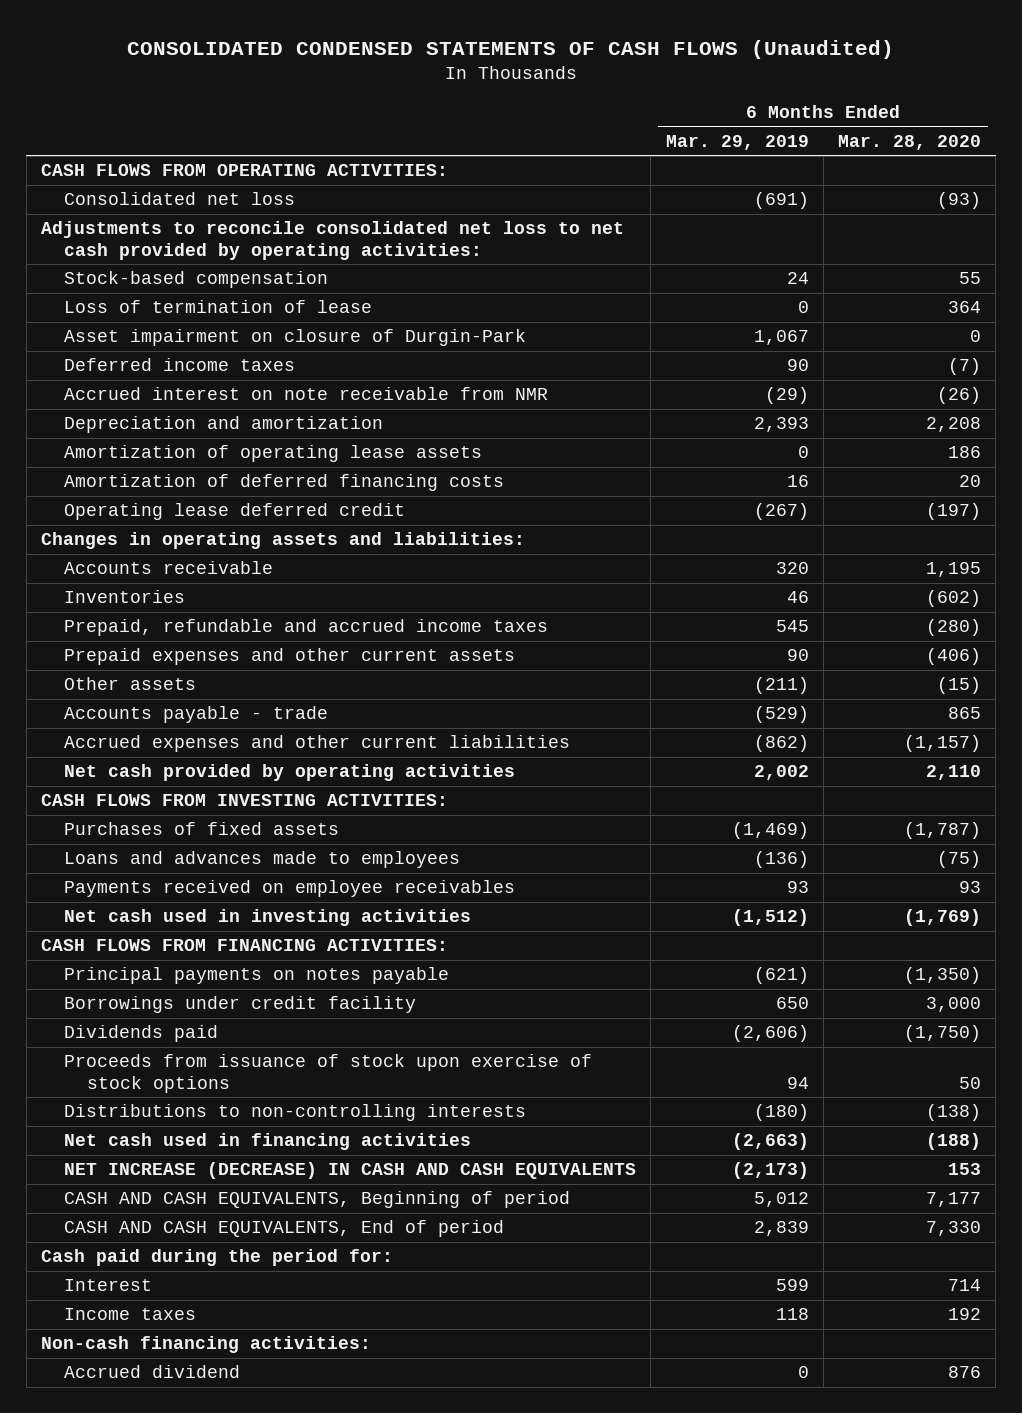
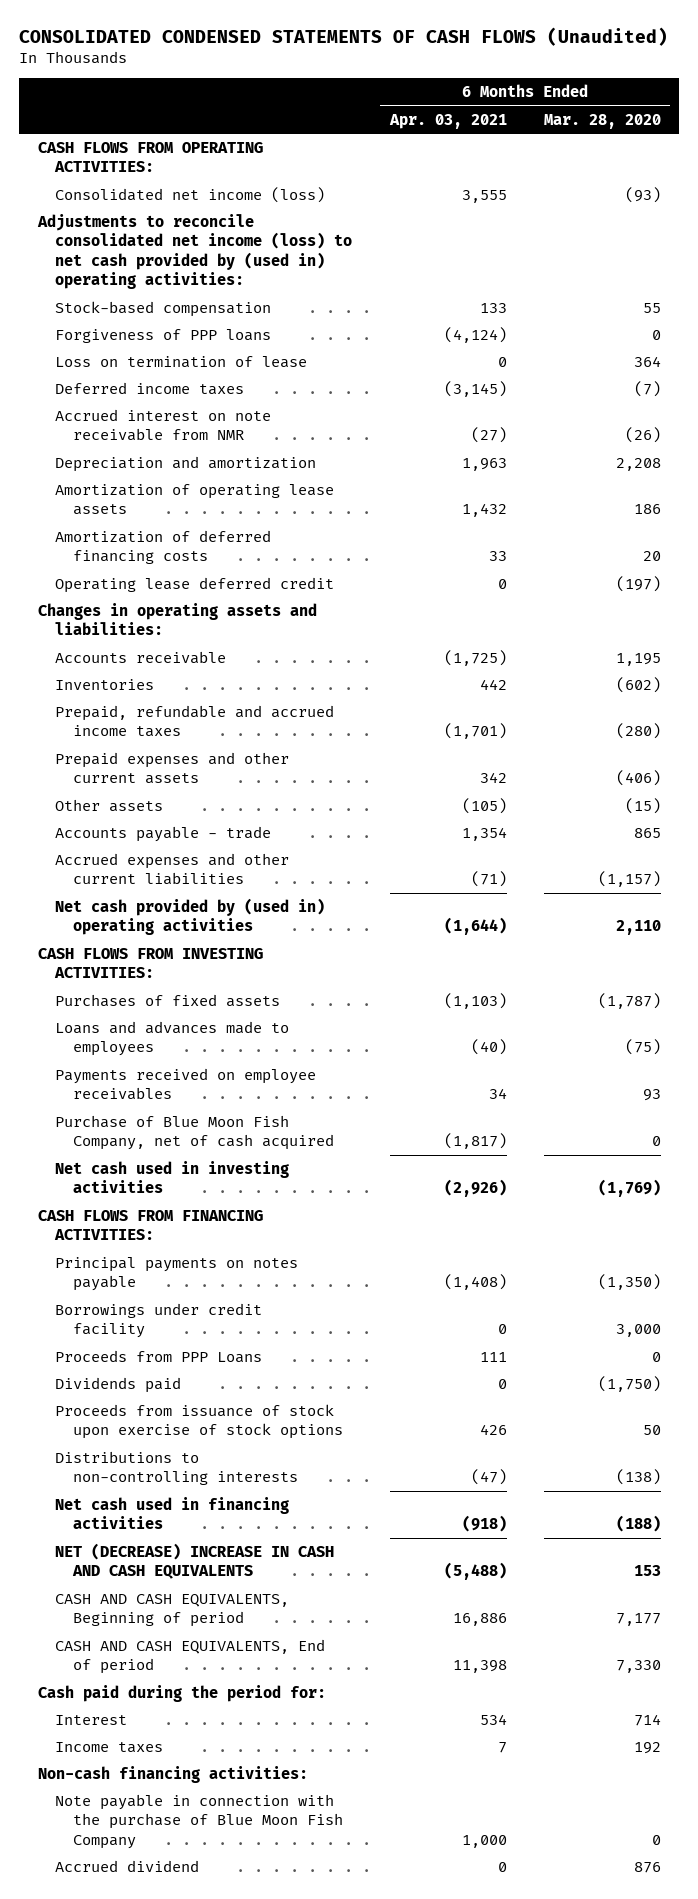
[665,134,809,150] Mar. 29, 2019 -> none
none -> [388,113,507,129] Apr. 03, 2021
[64,192,296,206] Consolidated net loss -> [55,187,326,204] Consolidated net income (loss)
[41,221,625,260] Adjustments to reconcile consolidated net loss to net cash provided by operating activities: -> [36,214,353,290] Adjustments to reconcile consolidated net income (loss) to net cash provided by (used in) operating activities:
[64,329,527,347] Asset impairment on closure of Durgin-Park -> none
none -> [55,329,272,344] Forgiveness of PPP loans
[64,300,373,314] Loss of termination of lease -> [55,356,308,369] Loss on termination of lease
[64,764,516,782] Net cash provided by operating activities -> [55,898,326,936] Net cash provided by (used in) operating activities
none -> [55,1115,335,1151] Purchase of Blue Moon Fish Company, net of cash acquired
none -> [55,1350,263,1364] Proceeds from PPP Loans
[64,1162,637,1180] NET INCREASE (DECREASE) IN CASH AND CASH EQUIVALENTS -> [55,1543,335,1580] NET (DECREASE) INCREASE IN CASH AND CASH EQUIVALENTS
none -> [55,1794,344,1849] Note payable in connection with the purchase of Blue Moon Fish Company

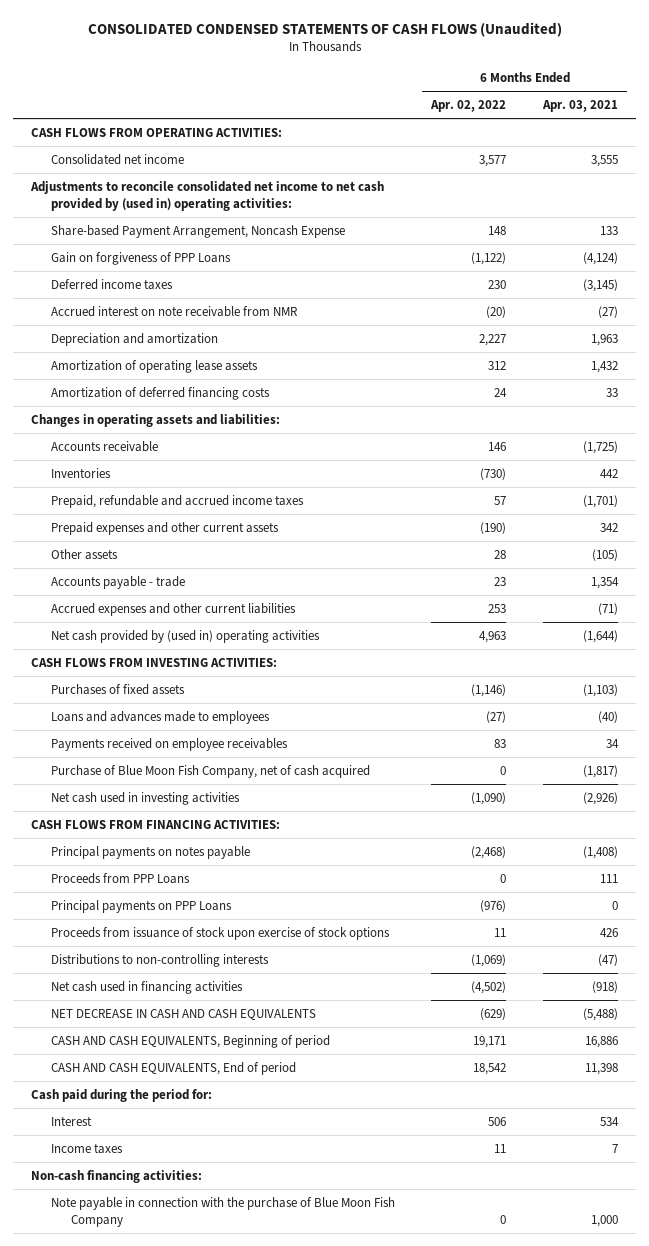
[543,113,661,129] Mar. 28, 2020 -> none
none -> [430,100,507,113] Apr. 02, 2022
[55,356,308,369] Loss on termination of lease -> none
[55,187,326,204] Consolidated net income (loss) -> [50,153,184,165] Consolidated net income
[36,214,353,290] Adjustments to reconcile consolidated net income (loss) to net cash provided by (used in) operating activities: -> [30,180,385,211] Adjustments to reconcile consolidated net income to net cash provided by (used in) operating activities:
[55,301,272,318] Stock-based compensation -> [50,224,345,238] Share-based Payment Arrangement, Noncash Expense
[55,329,272,344] Forgiveness of PPP loans -> [50,251,231,265] Gain on forgiveness of PPP Loans
[55,577,335,594] Operating lease deferred credit -> none
[55,1303,263,1339] Borrowings under credit facility -> none
[55,1377,182,1394] Dividends paid -> none
none -> [50,899,232,913] Principal payments on PPP Loans
[55,1543,335,1580] NET (DECREASE) INCREASE IN CASH AND CASH EQUIVALENTS -> [50,1008,316,1020] NET DECREASE IN CASH AND CASH EQUIVALENTS
[55,1860,200,1873] Accrued dividend -> none

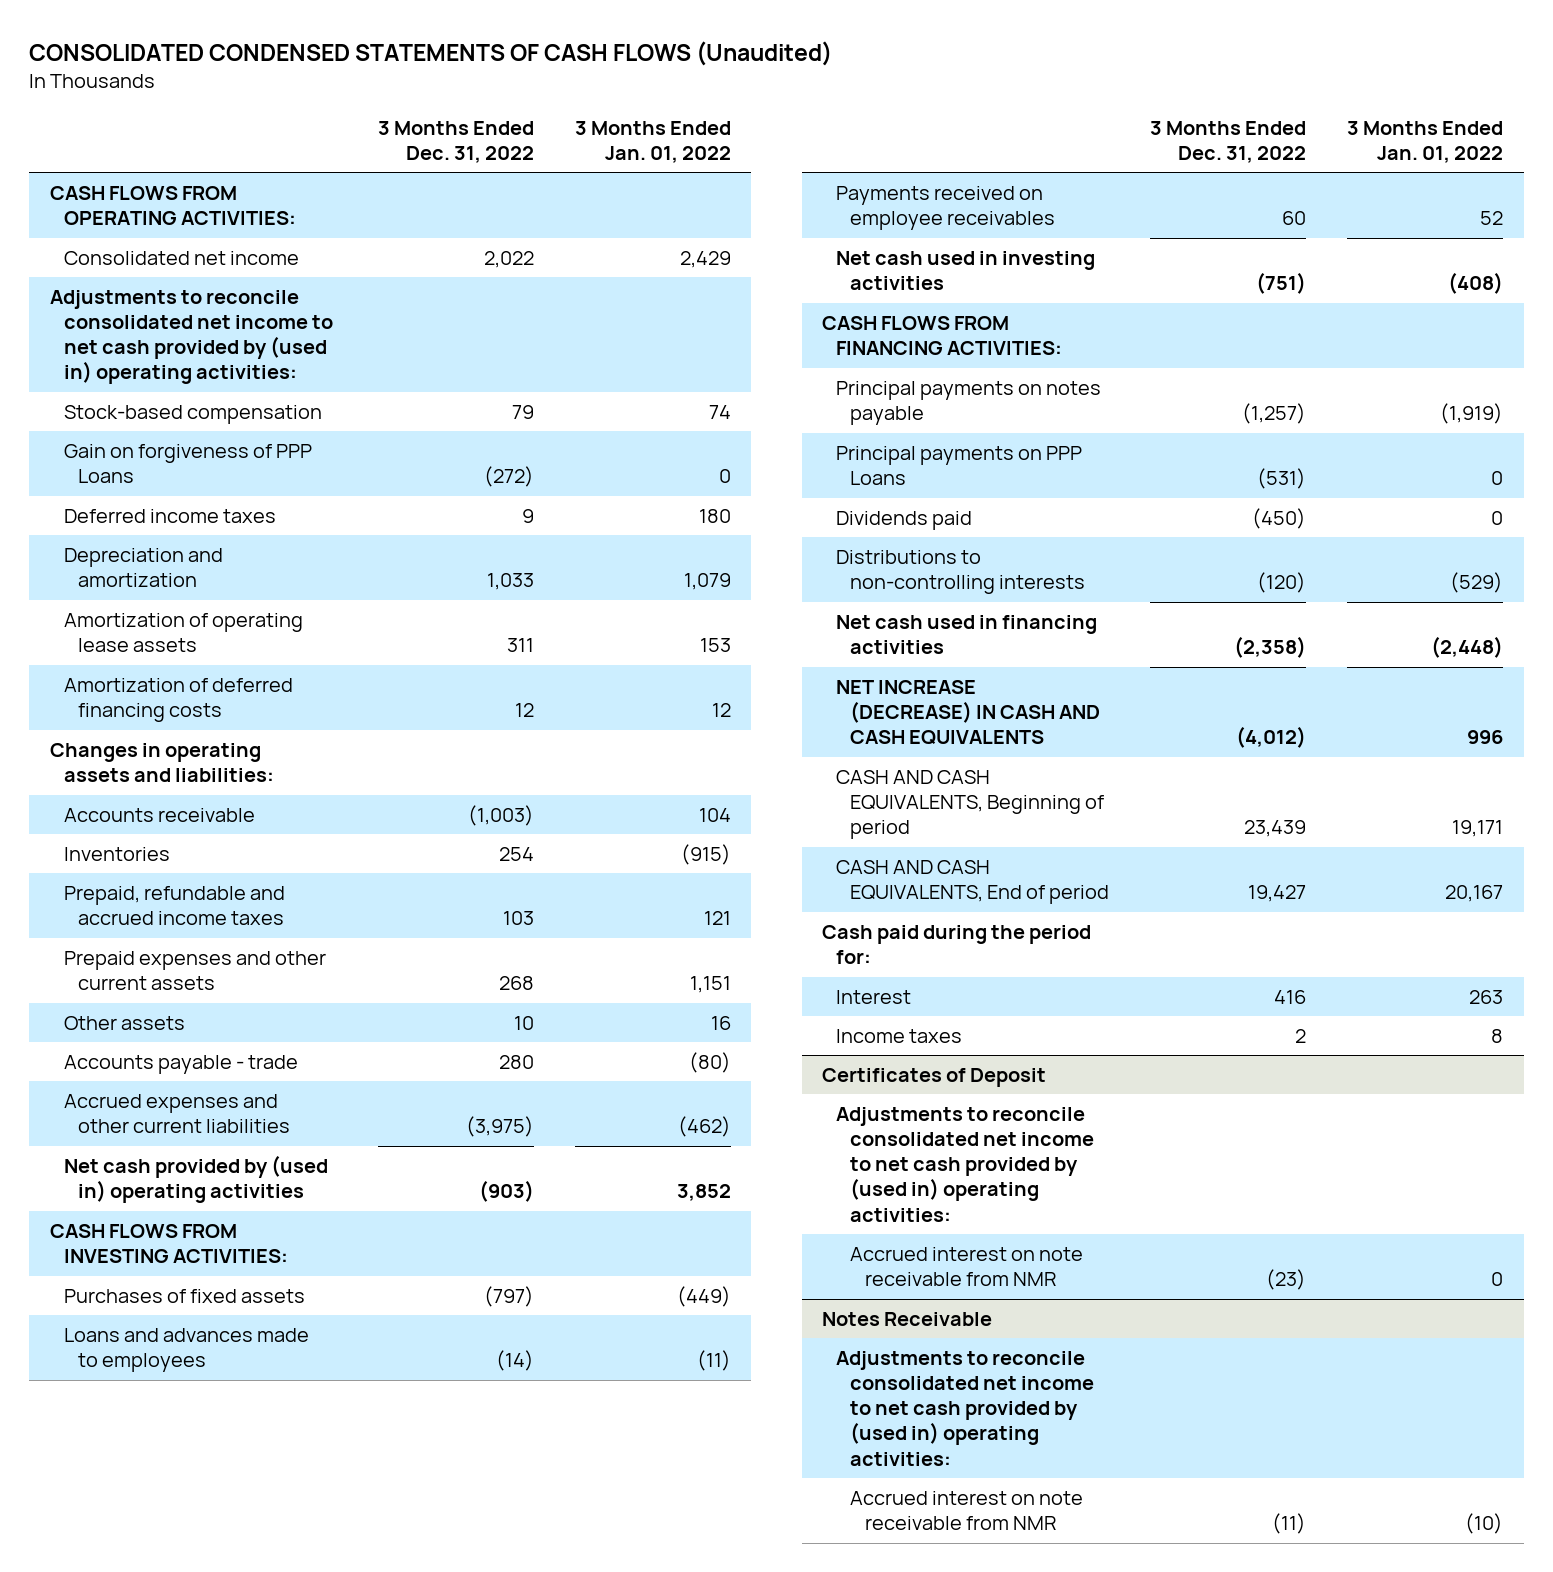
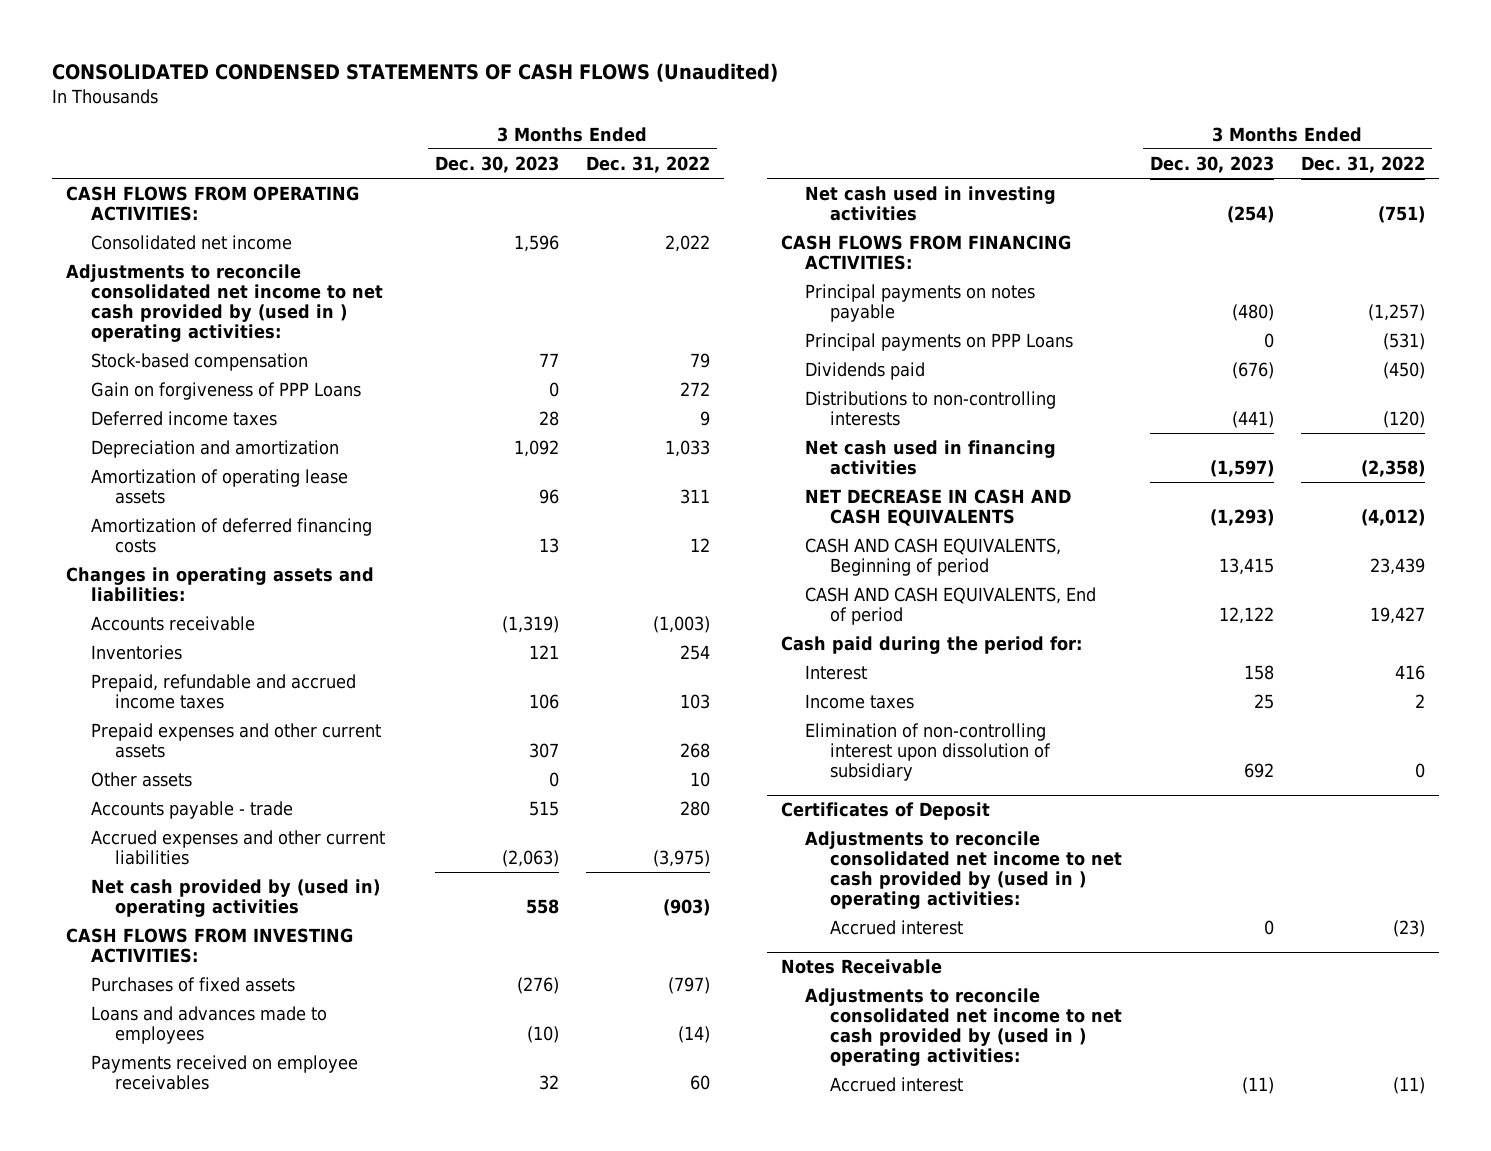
[574,120,731,164] 3 Months Ended Jan. 01, 2022 -> none
none -> [434,155,559,173] Dec. 30, 2023
[49,290,333,385] Adjustments to reconcile consolidated net income to net cash provided by (used in) operating activities: -> [65,263,383,342] Adjustments to reconcile consolidated net income to net cash provided by (used in ) operating activities:
[483,466,534,488] (272) -> [680,381,711,396] 272
[836,680,1101,746] NET INCREASE (DECREASE) IN CASH AND CASH EQUIVALENTS -> [805,488,1072,526] NET DECREASE IN CASH AND CASH EQUIVALENTS
none -> [805,722,1052,781] Elimination of non-controlling interest upon dissolution of subsidiary
[836,1107,1095,1222] Adjustments to reconcile consolidated net income to net cash provided by (used in) operating activities: -> [805,830,1123,909] Adjustments to reconcile consolidated net income to net cash provided by (used in ) operating activities:
[850,1247,1084,1287] Accrued interest on note receivable from NMR -> [830,919,964,935] Accrued interest
[836,1351,1095,1466] Adjustments to reconcile consolidated net income to net cash provided by (used in) operating activities: -> [805,987,1123,1066] Adjustments to reconcile consolidated net income to net cash provided by (used in ) operating activities:
[850,1491,1084,1531] Accrued interest on note receivable from NMR -> [830,1076,964,1092] Accrued interest

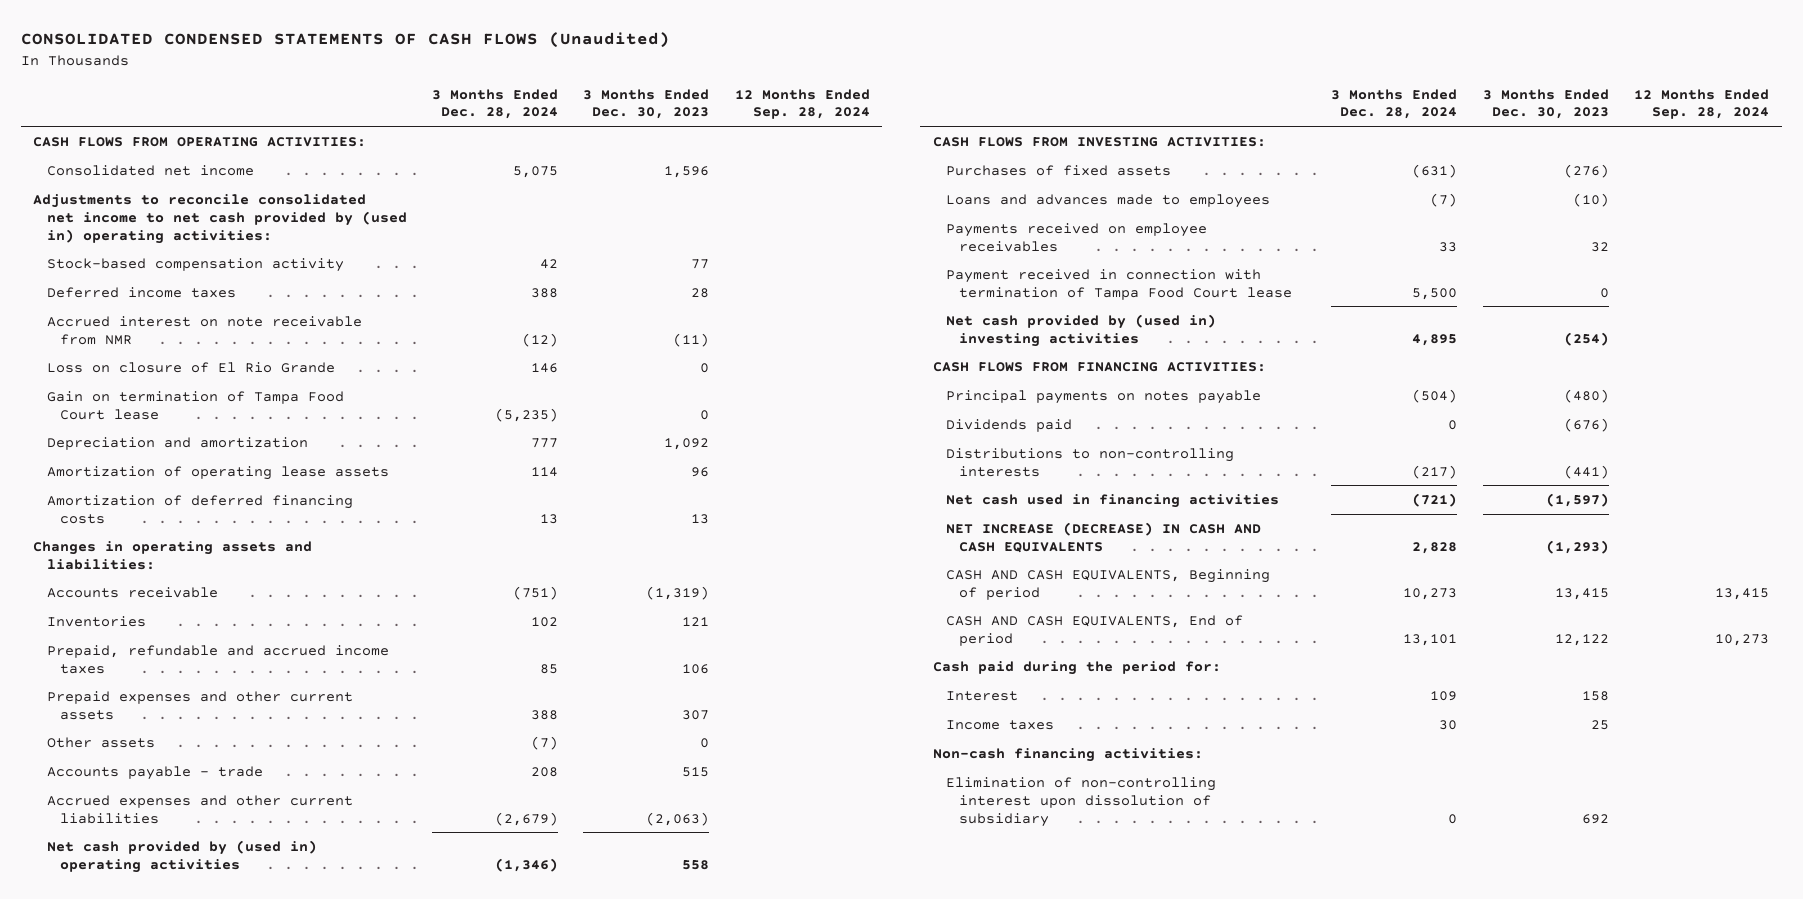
[586,155,711,173] Dec. 31, 2022 -> none
none -> [431,88,558,120] 3 Months Ended Dec. 28, 2024
none -> [734,88,870,120] 12 Months Ended Sep. 28, 2024
[90,381,361,400] Gain on forgiveness of PPP Loans -> none
[65,263,383,342] Adjustments to reconcile consolidated net income to net cash provided by (used in ) operating activities: -> [33,193,407,244] Adjustments to reconcile consolidated net income to net cash provided by (used in) operating activities:
[90,352,308,371] Stock-based compensation -> [46,257,344,272] Stock-based compensation activity
none -> [46,315,362,345] Accrued interest on note receivable from NMR
none -> [46,361,335,373] Loss on closure of El Rio Grande
none -> [46,390,344,420] Gain on termination of Tampa Food Court lease
none -> [946,268,1293,300] Payment received in connection with termination of Tampa Food Court lease
[805,185,1057,221] Net cash used in investing activities -> [946,313,1217,347] Net cash provided by (used in) investing activities
[805,332,1074,351] Principal payments on PPP Loans -> none
[805,488,1072,526] NET DECREASE IN CASH AND CASH EQUIVALENTS -> [946,521,1262,553] NET INCREASE (DECREASE) IN CASH AND CASH EQUIVALENTS
none -> [932,747,1203,762] Non-cash financing activities:
[780,801,990,820] Certificates of Deposit -> none
[805,830,1123,909] Adjustments to reconcile consolidated net income to net cash provided by (used in ) operating activities: -> none
[830,919,964,935] Accrued interest -> none
[780,958,942,974] Notes Receivable -> none
[805,987,1123,1066] Adjustments to reconcile consolidated net income to net cash provided by (used in ) operating activities: -> none
[830,1076,964,1092] Accrued interest -> none

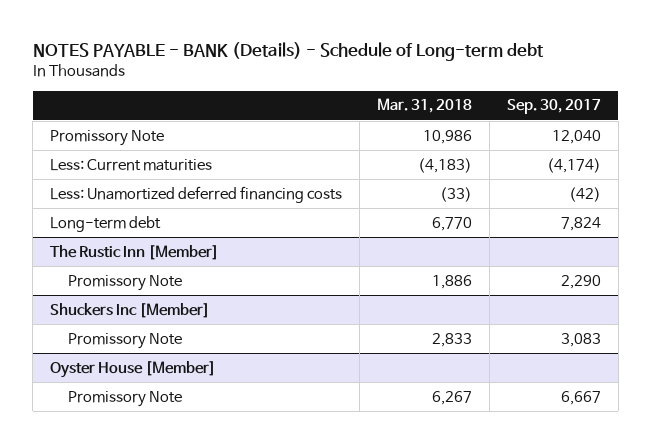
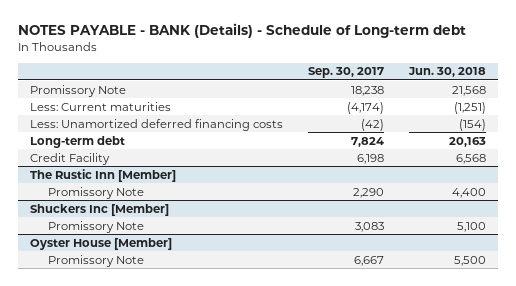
[377,98,473,114] Mar. 31, 2018 -> none
none -> [407,67,486,78] Jun. 30, 2018
[551,129,601,144] 12,040 -> [350,85,384,96] 18,238
none -> [29,152,110,165] Credit Facility

